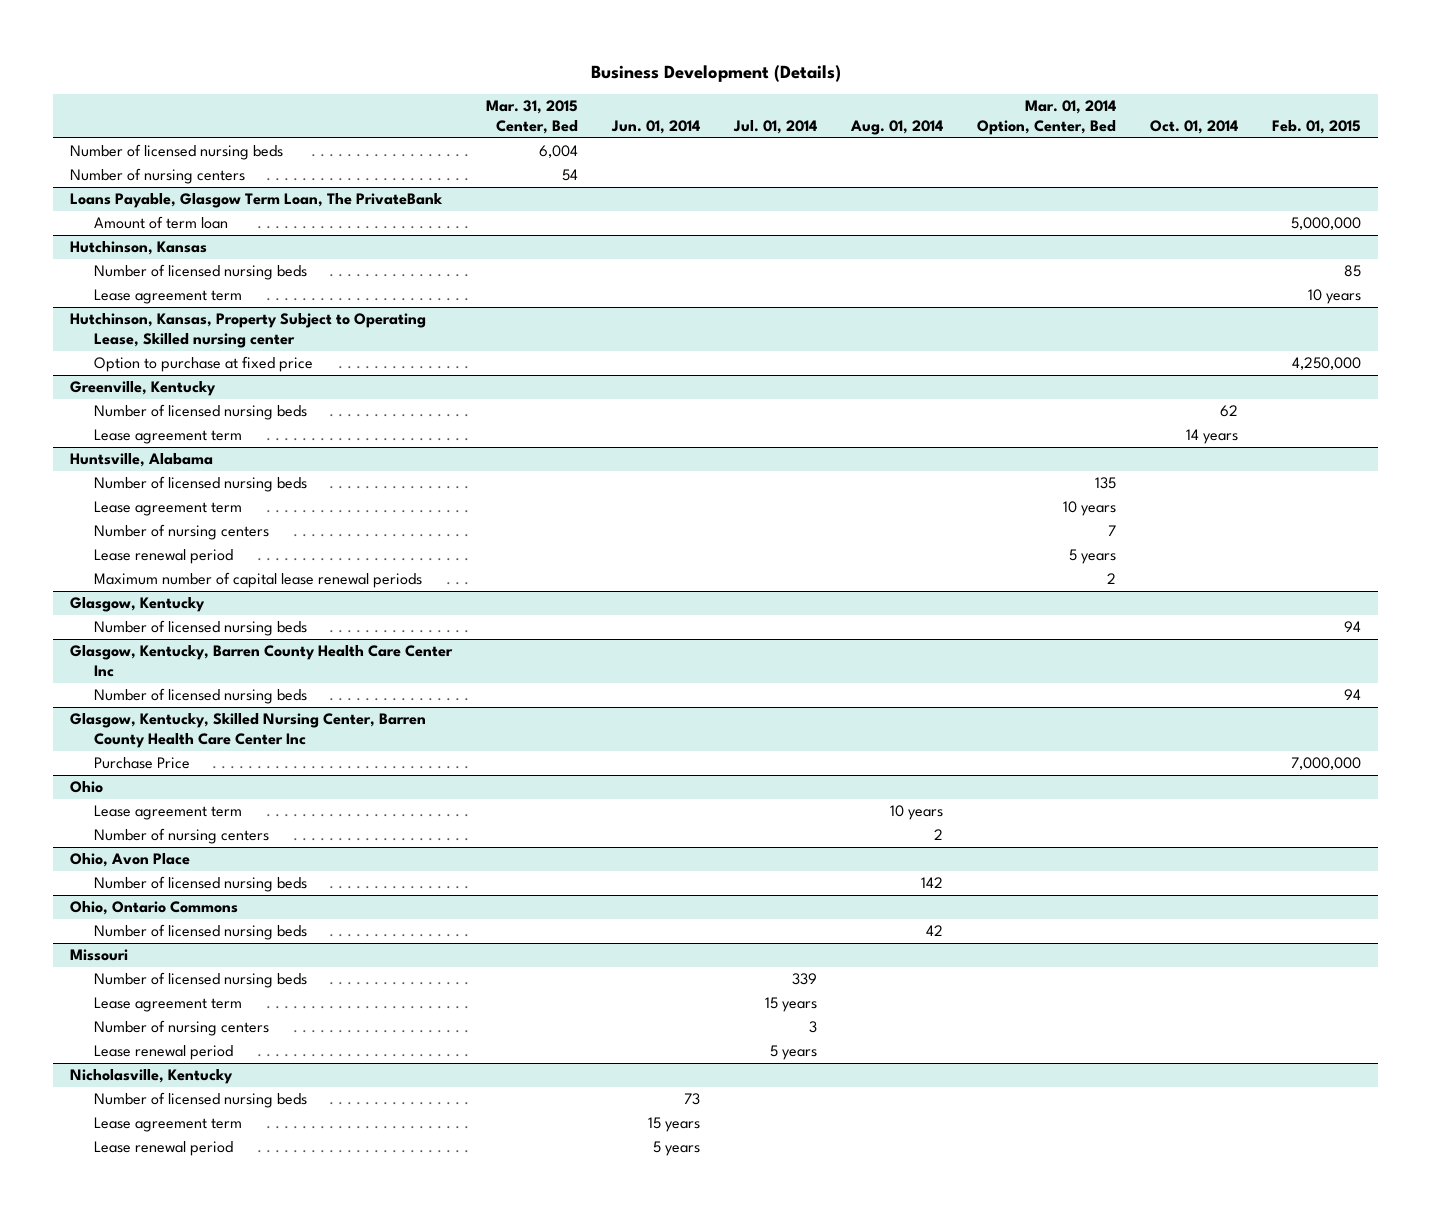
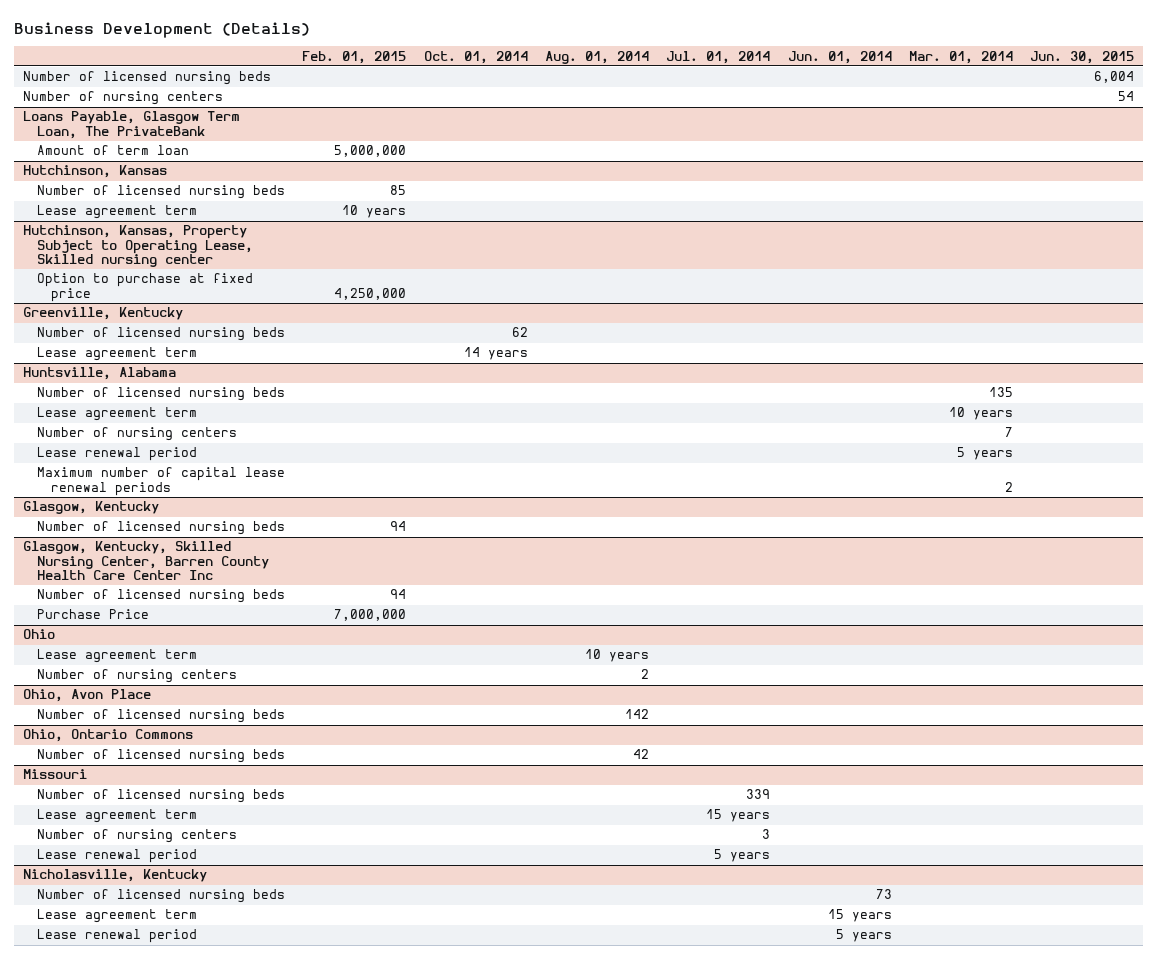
[486,100,579,134] Mar. 31, 2015 Center, Bed -> none
[977,100,1117,135] Mar. 01, 2014 Option, Center, Bed -> none
none -> [908,50,1013,64] Mar. 01, 2014
none -> [1030,50,1135,64] Jun. 30, 2015
[70,645,454,677] Glasgow, Kentucky, Barren County Health Care Center Inc -> none
[93,688,307,705] Number of licensed nursing beds -> none
none -> [36,589,285,604] Number of licensed nursing beds

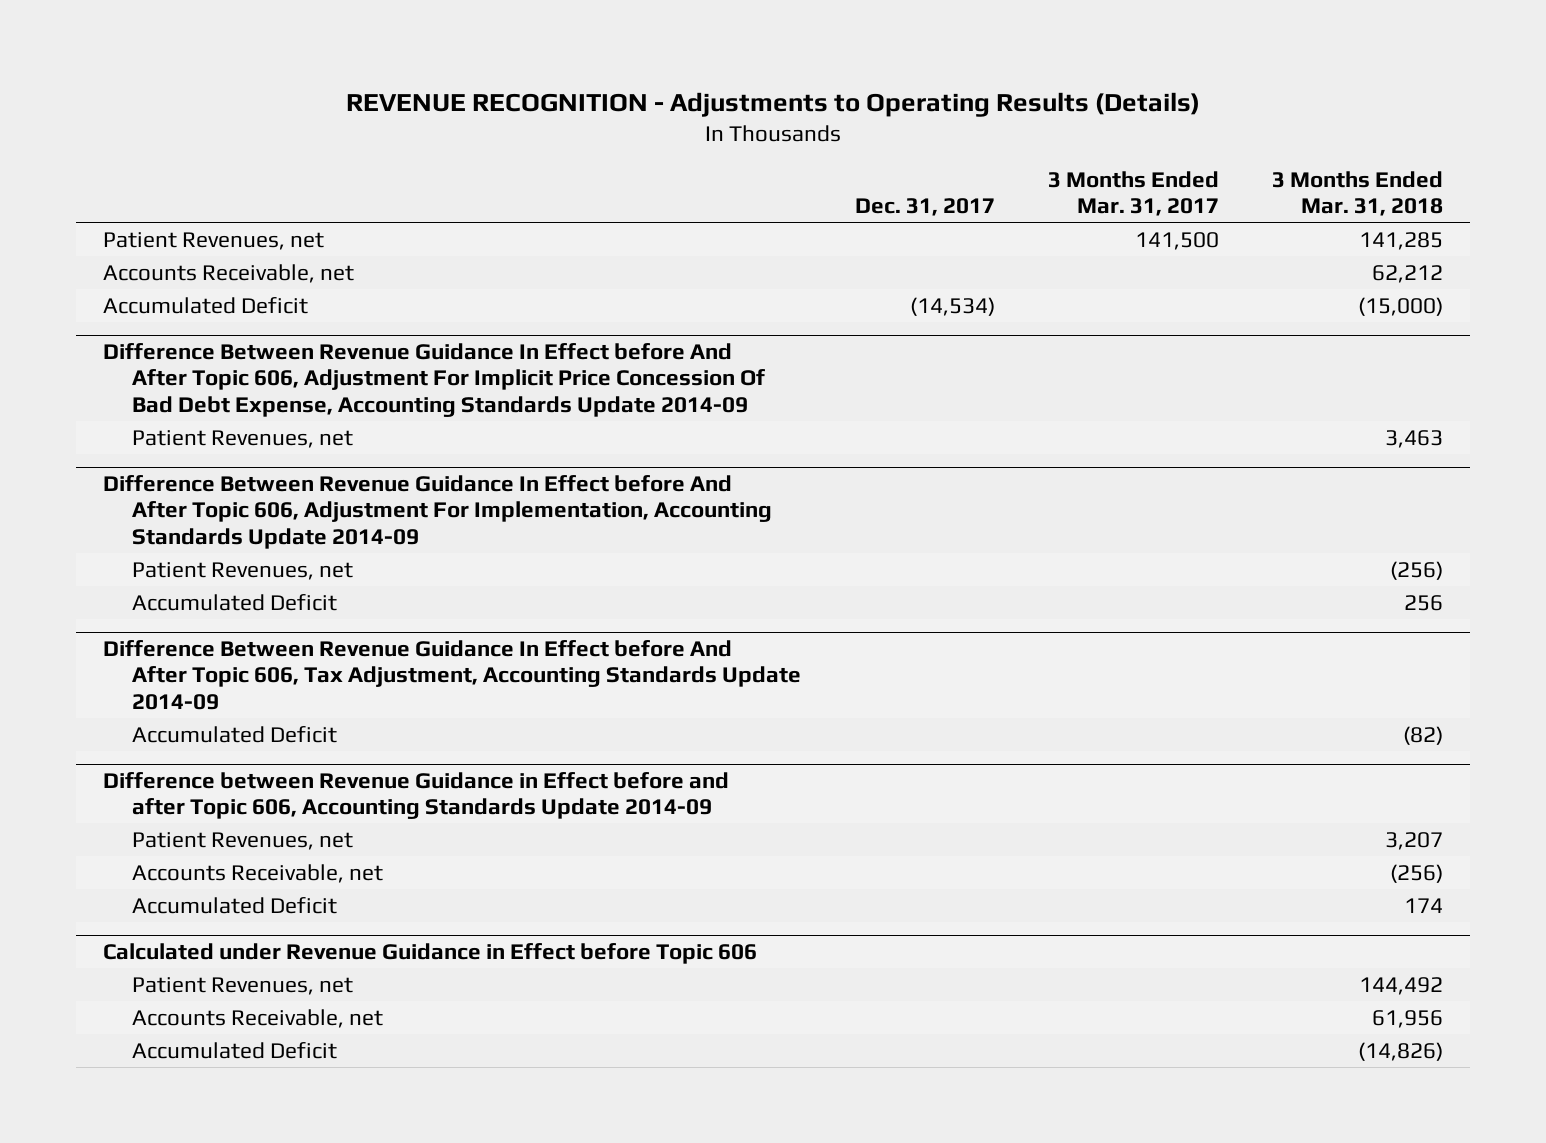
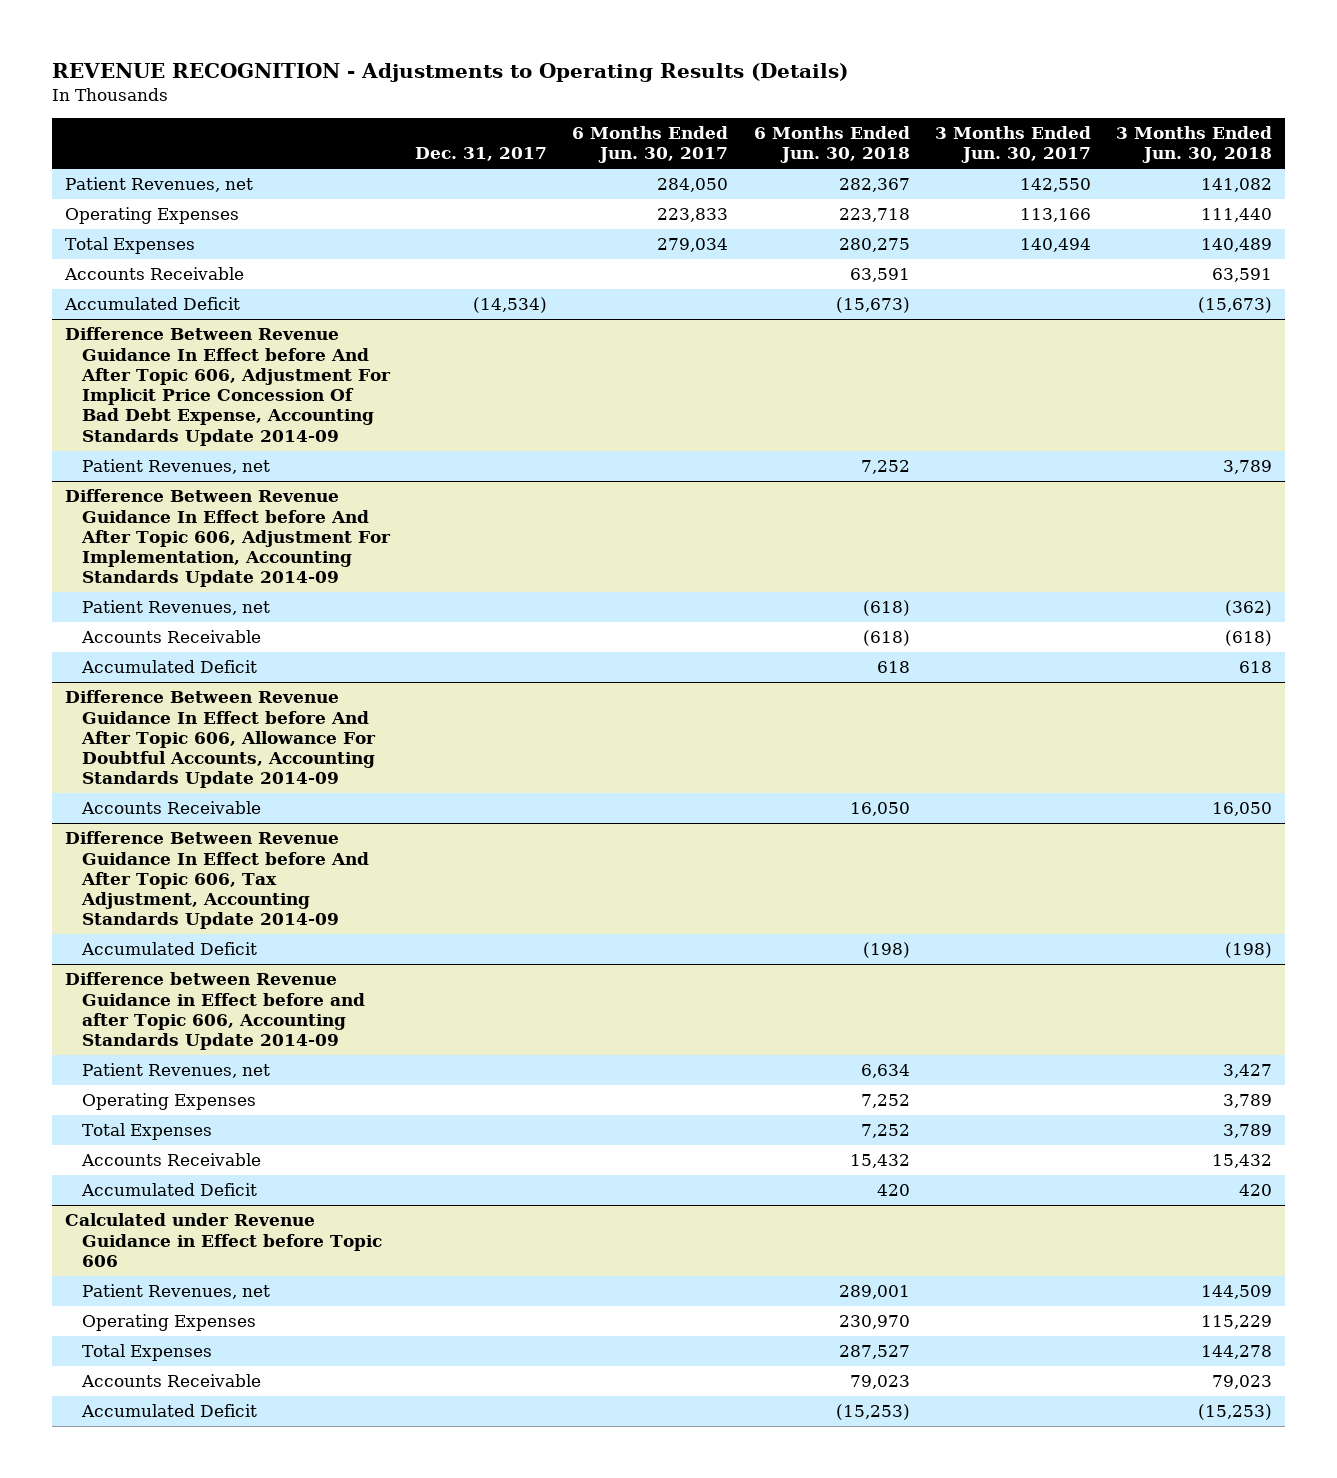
[1047,170,1219,217] 3 Months Ended Mar. 31, 2017 -> none
[1272,170,1444,217] 3 Months Ended Mar. 31, 2018 -> none
none -> [572,125,729,164] 6 Months Ended Jun. 30, 2017
none -> [753,125,910,164] 6 Months Ended Jun. 30, 2018
none -> [934,125,1091,164] 3 Months Ended Jun. 30, 2017
none -> [1116,125,1273,164] 3 Months Ended Jun. 30, 2018
none -> [64,207,239,225] Operating Expenses
none -> [64,237,195,255] Total Expenses
[102,263,354,283] Accounts Receivable, net -> [63,267,244,281] Accounts Receivable
none -> [80,630,261,644] Accounts Receivable
none -> [64,690,376,789] Difference Between Revenue Guidance In Effect before And After Topic 606, Allowance For Doubtful Accounts, Accounting Standards Update 2014-09
none -> [80,801,261,815] Accounts Receivable
none -> [81,1093,256,1111] Operating Expenses
none -> [81,1123,212,1141] Total Expenses
[132,863,384,883] Accounts Receivable, net -> [80,1153,261,1167] Accounts Receivable
none -> [81,1314,256,1332] Operating Expenses
none -> [81,1344,212,1362] Total Expenses
[132,1008,384,1028] Accounts Receivable, net -> [80,1374,261,1388] Accounts Receivable

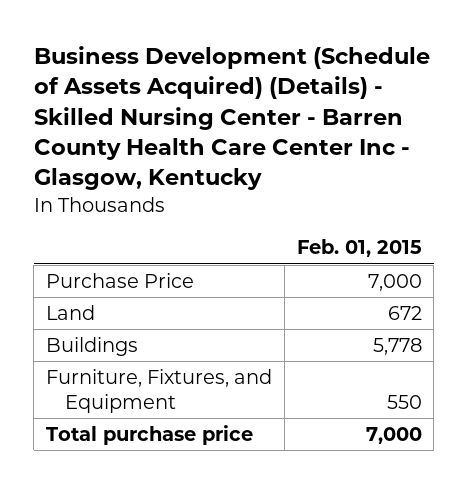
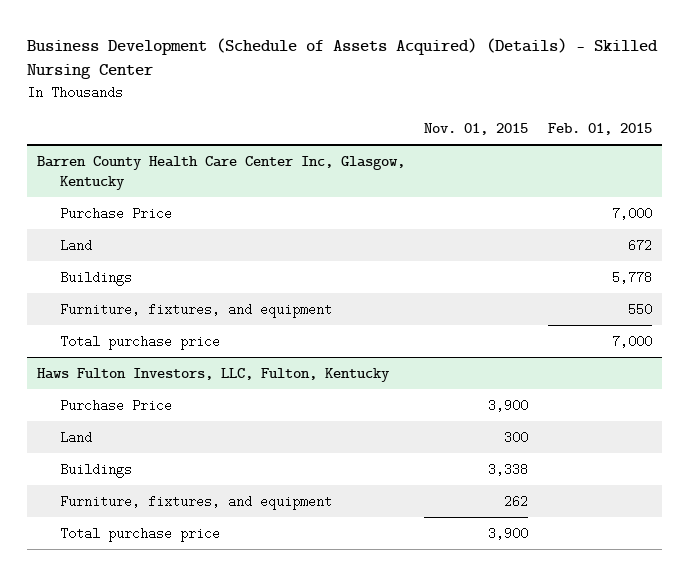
[33,45,430,191] Business Development (Schedule of Assets Acquired) (Details) - Skilled Nursing Center - Barren County Health Care Center Inc - Glasgow, Kentucky -> [26,38,658,80] Business Development (Schedule of Assets Acquired) (Details) - Skilled Nursing Center
none -> [424,123,529,136] Nov. 01, 2015
none -> [36,155,405,190] Barren County Health Care Center Inc, Glasgow, Kentucky
[45,369,272,413] Furniture, Fixtures, and Equipment -> [60,302,333,318] Furniture, fixtures, and equipment
none -> [36,367,390,382] Haws Fulton Investors, LLC, Fulton, Kentucky
none -> [60,398,173,412] Purchase Price
none -> [60,430,93,444] Land
none -> [60,462,133,478] Buildings
none -> [60,494,333,510] Furniture, fixtures, and equipment
none -> [60,526,221,542] Total purchase price

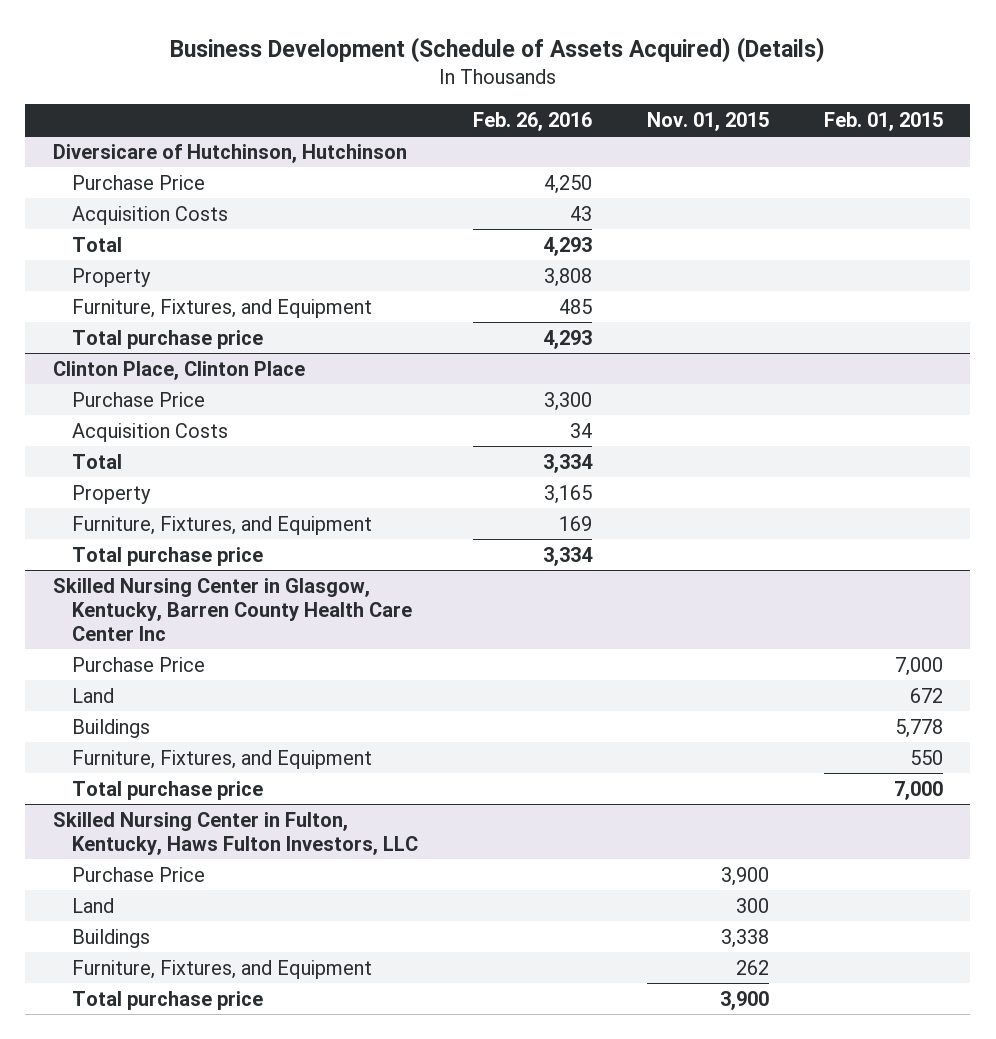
[26,38,658,80] Business Development (Schedule of Assets Acquired) (Details) - Skilled Nursing Center -> [169,36,825,63] Business Development (Schedule of Assets Acquired) (Details)
none -> [472,111,592,131] Feb. 26, 2016
none -> [52,143,407,163] Diversicare of Hutchinson, Hutchinson
none -> [71,174,205,190] Purchase Price
none -> [71,205,228,225] Acquisition Costs
none -> [71,236,122,252] Total
none -> [71,267,151,287] Property
none -> [71,298,372,318] Furniture, Fixtures, and Equipment
none -> [71,329,263,349] Total purchase price
none -> [52,360,305,380] Clinton Place, Clinton Place
none -> [71,391,205,407] Purchase Price
none -> [71,422,228,442] Acquisition Costs
none -> [71,453,122,469] Total
none -> [71,484,151,504] Property
none -> [71,515,372,535] Furniture, Fixtures, and Equipment
none -> [71,546,263,566] Total purchase price
[36,155,405,190] Barren County Health Care Center Inc, Glasgow, Kentucky -> [52,577,412,641] Skilled Nursing Center in Glasgow, Kentucky, Barren County Health Care Center Inc
[60,302,333,318] Furniture, fixtures, and equipment -> [71,749,372,769] Furniture, Fixtures, and Equipment
[36,367,390,382] Haws Fulton Investors, LLC, Fulton, Kentucky -> [52,811,418,855] Skilled Nursing Center in Fulton, Kentucky, Haws Fulton Investors, LLC
[60,494,333,510] Furniture, fixtures, and equipment -> [71,959,372,979] Furniture, Fixtures, and Equipment

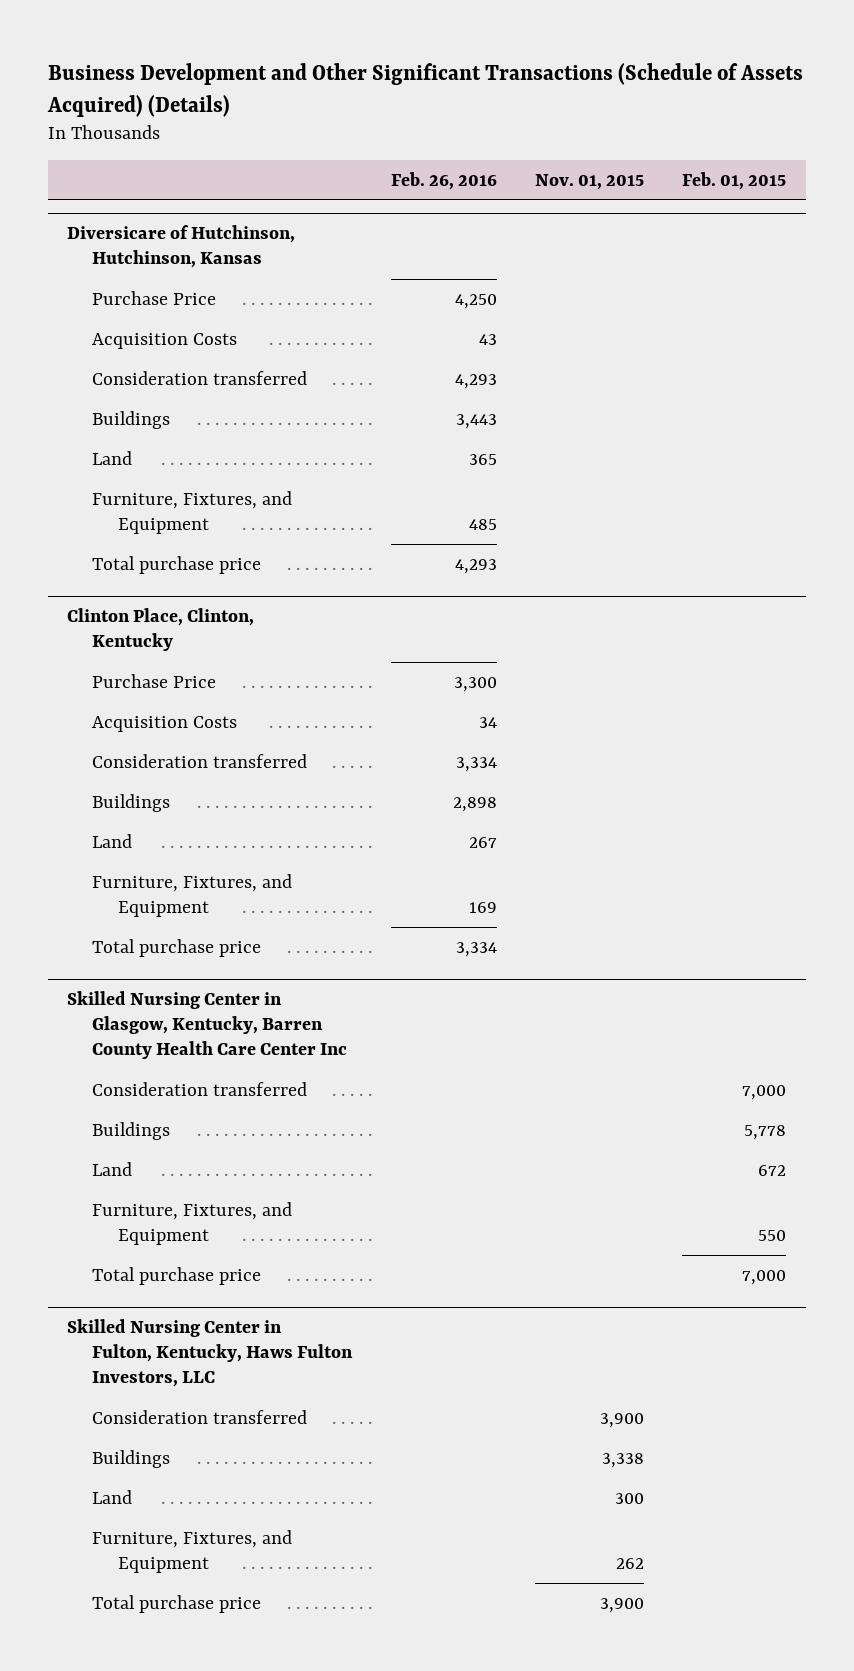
[169,36,825,63] Business Development (Schedule of Assets Acquired) (Details) -> [47,62,804,117] Business Development and Other Significant Transactions (Schedule of Assets Acquired) (Details)
[52,143,407,163] Diversicare of Hutchinson, Hutchinson -> [67,225,296,269] Diversicare of Hutchinson, Hutchinson, Kansas
[71,267,151,287] Property -> none
[71,236,122,252] Total -> [92,370,308,385] Consideration transferred
none -> [92,410,171,429] Buildings
none -> [92,450,133,465] Land
[52,360,305,380] Clinton Place, Clinton Place -> [67,608,255,652] Clinton Place, Clinton, Kentucky
[71,484,151,504] Property -> none
[71,453,122,469] Total -> [92,753,308,768] Consideration transferred
none -> [92,793,171,812] Buildings
none -> [92,833,133,848] Land
[71,656,205,672] Purchase Price -> [92,1081,308,1096] Consideration transferred
[71,687,114,703] Land -> [92,1161,133,1176] Land
[71,866,205,882] Purchase Price -> [92,1409,308,1424] Consideration transferred
[71,897,114,913] Land -> [92,1489,133,1504] Land

